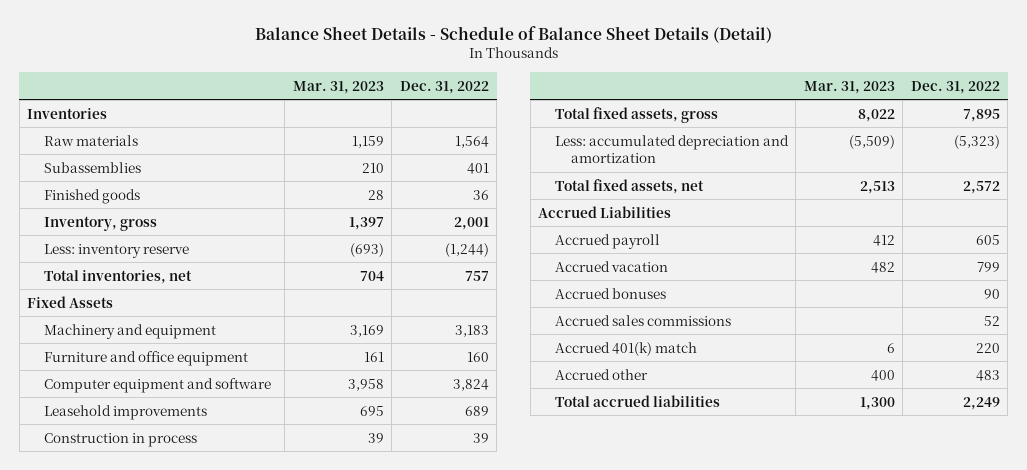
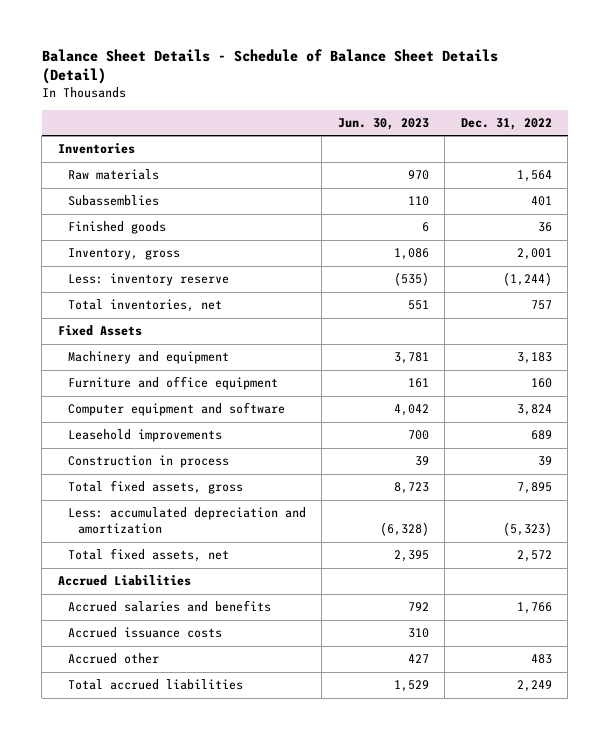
[292,80,384,94] Mar. 31, 2023 -> none
none -> [337,117,429,130] Jun. 30, 2023
[554,233,660,249] Accrued payroll -> none
[554,260,668,272] Accrued vacation -> none
[554,287,666,299] Accrued bonuses -> none
[554,314,731,326] Accrued sales commissions -> none
[554,341,697,356] Accrued 401(k) match -> none
none -> [67,600,271,613] Accrued salaries and benefits
none -> [67,627,222,639] Accrued issuance costs

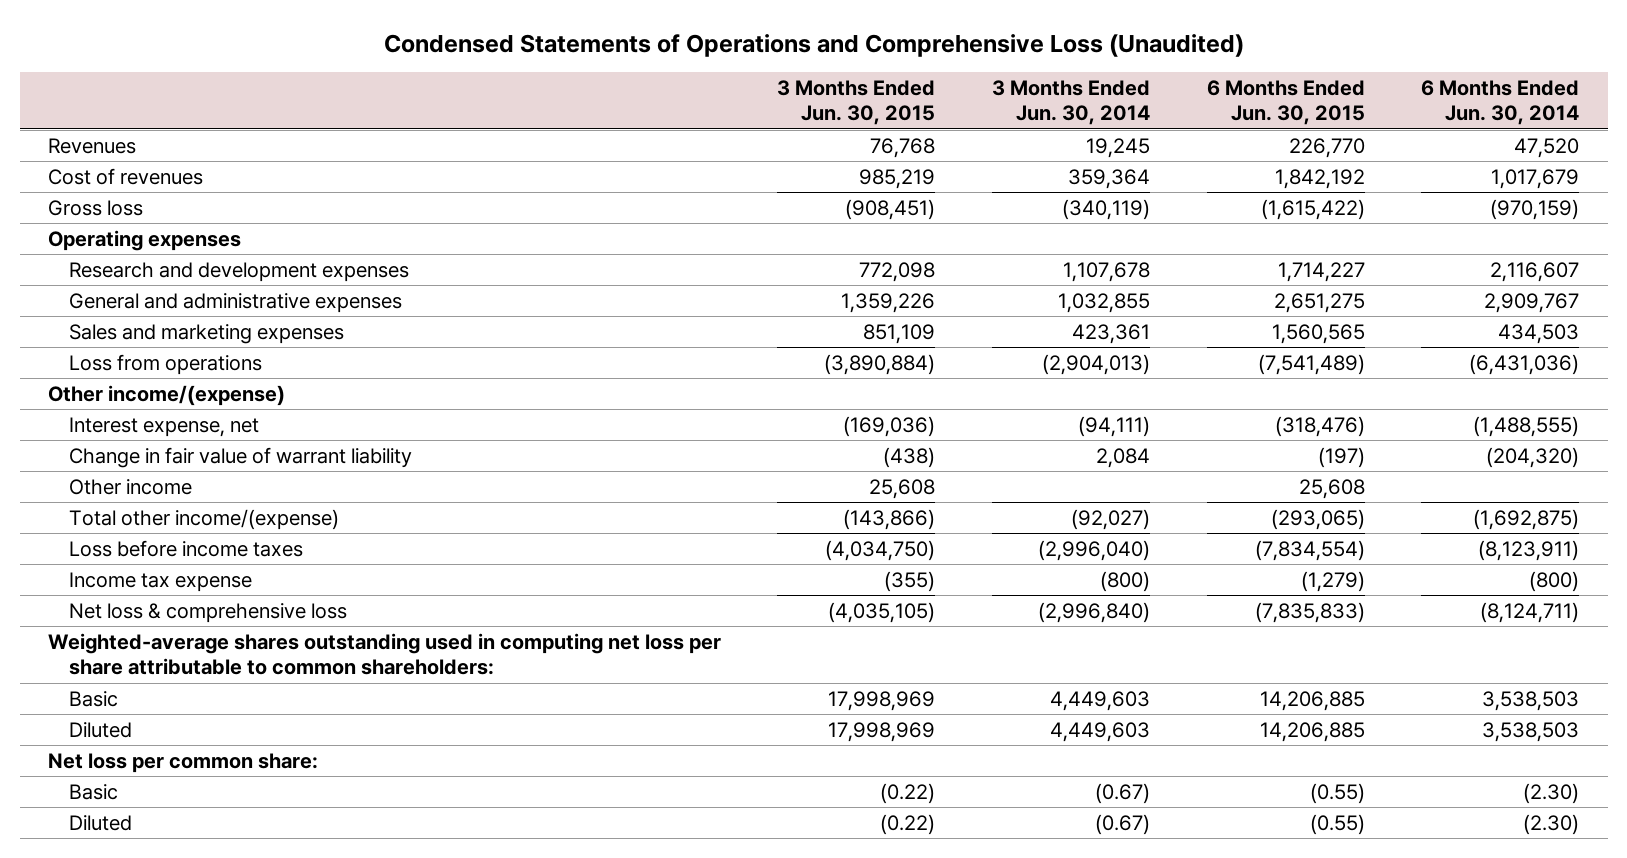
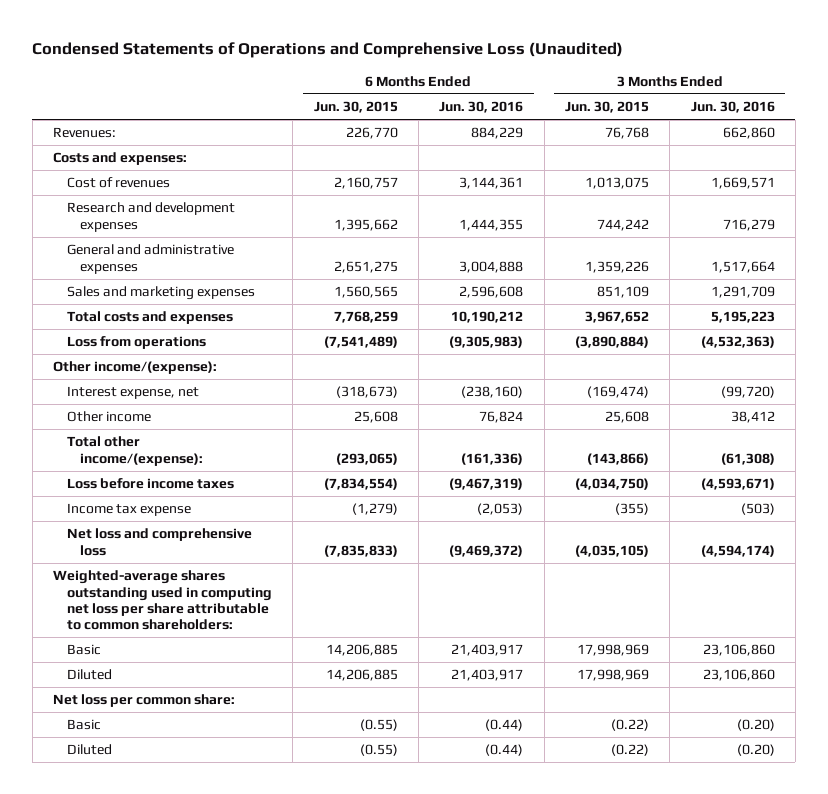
[992,80,1151,126] 3 Months Ended Jun. 30, 2014 -> none
[1421,80,1580,126] 6 Months Ended Jun. 30, 2014 -> none
none -> [439,101,524,114] Jun. 30, 2016
none -> [690,101,775,114] Jun. 30, 2016
[47,200,143,217] Gross loss -> none
[47,230,241,252] Operating expenses -> none
[47,138,136,155] Revenues -> [53,127,117,139] Revenues:
none -> [53,152,188,166] Costs and expenses:
[859,169,936,190] 985,219 -> [584,177,649,190] 1,013,075
[1274,169,1365,190] 1,842,192 -> [333,177,398,190] 2,160,757
[859,262,936,283] 772,098 -> [596,218,649,231] 744,242
[1277,262,1365,283] 1,714,227 -> [333,218,398,231] 1,395,662
none -> [66,311,233,325] Total costs and expenses
[68,447,412,469] Change in fair value of warrant liability -> none
[47,385,285,407] Other income/(expense) -> [53,361,218,375] Other income/(expense):
[843,416,936,438] (169,036) -> [586,386,649,399] (169,474)
[1274,416,1365,438] (318,476) -> [335,386,398,399] (318,673)
[68,509,339,531] Total other income/(expense) -> [66,436,204,466] Total other income/(expense):
[68,603,347,624] Net loss & comprehensive loss -> [66,528,252,556] Net loss and comprehensive loss

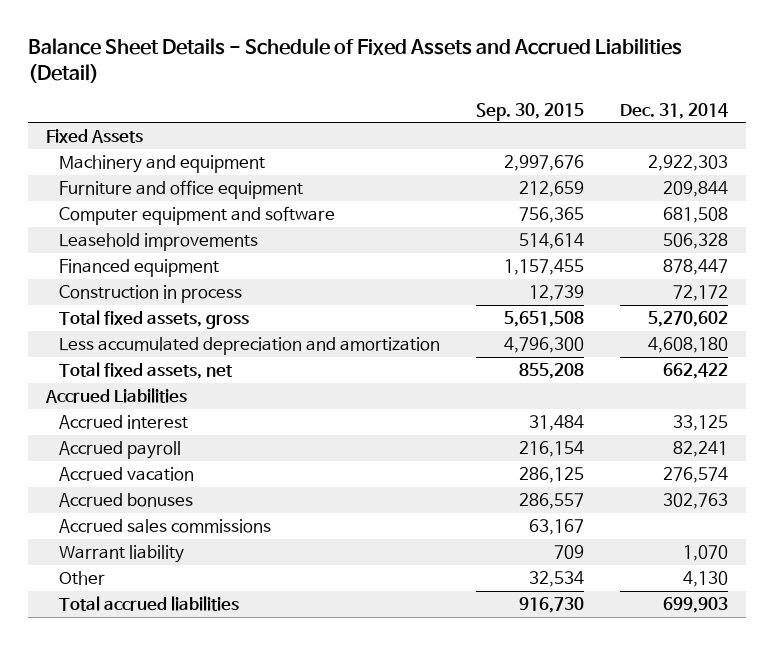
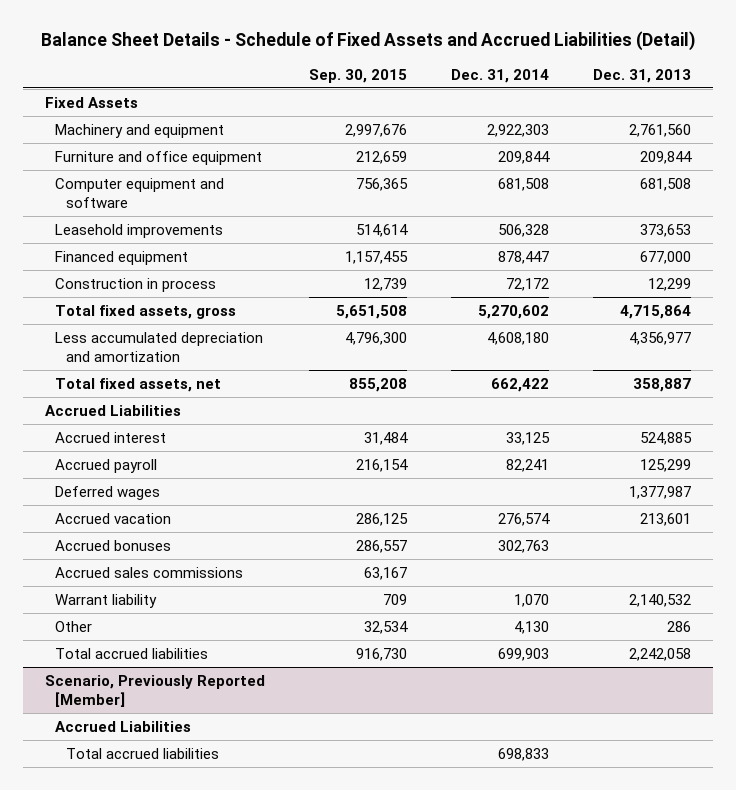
none -> [593,68,692,83] Dec. 31, 2013
none -> [55,485,161,500] Deferred wages
none -> [44,674,265,707] Scenario, Previously Reported [Member]
none -> [55,720,192,732] Accrued Liabilities
none -> [65,747,219,759] Total accrued liabilities

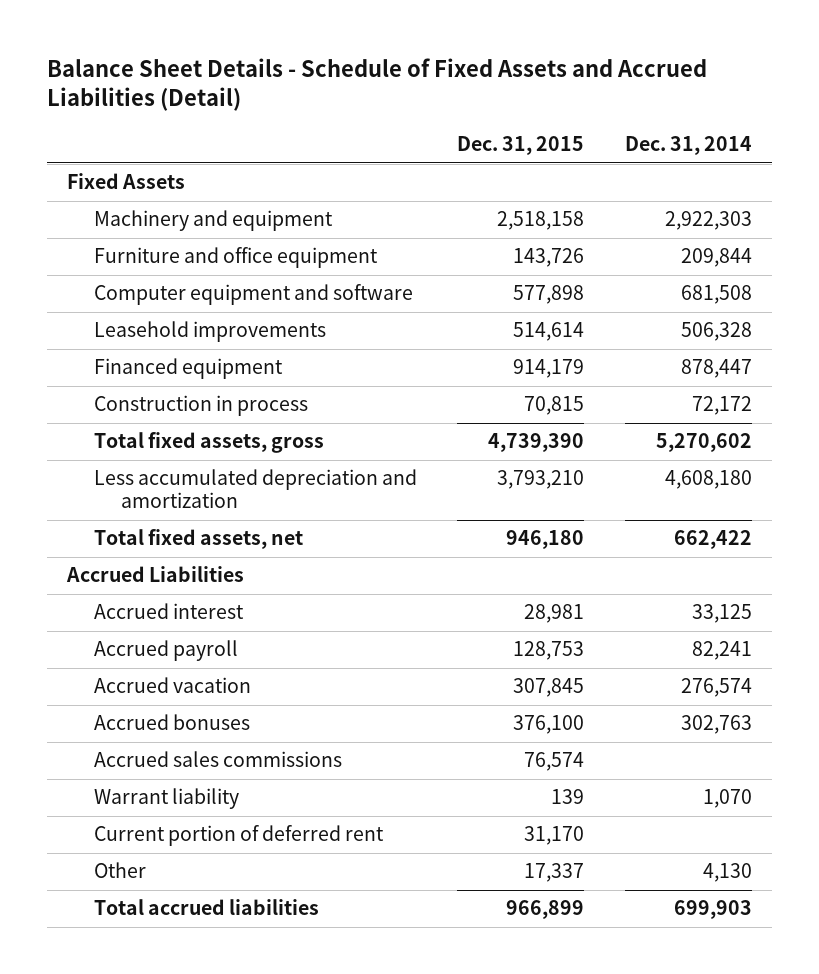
[308,68,407,83] Sep. 30, 2015 -> none
[593,68,692,83] Dec. 31, 2013 -> none
none -> [457,136,585,156] Dec. 31, 2015
[55,485,161,500] Deferred wages -> none
none -> [93,825,384,847] Current portion of deferred rent
[44,674,265,707] Scenario, Previously Reported [Member] -> none
[55,720,192,732] Accrued Liabilities -> none
[65,747,219,759] Total accrued liabilities -> none

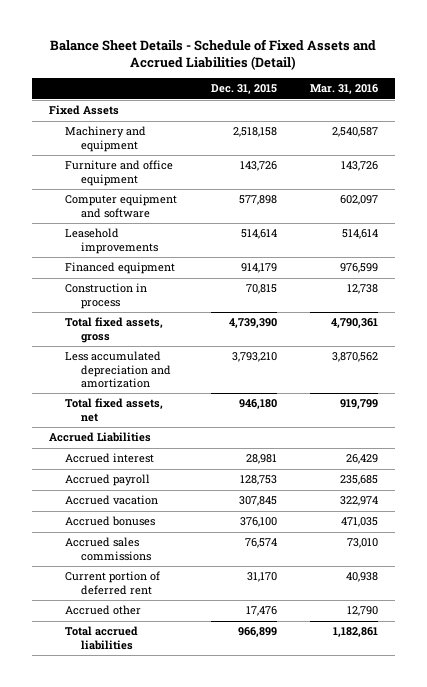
[624,136,752,156] Dec. 31, 2014 -> none
none -> [309,84,378,95] Mar. 31, 2016
[93,788,239,810] Warrant liability -> none
[93,862,146,879] Other -> [65,605,142,616] Accrued other
[524,863,585,883] 17,337 -> [245,606,277,617] 17,476

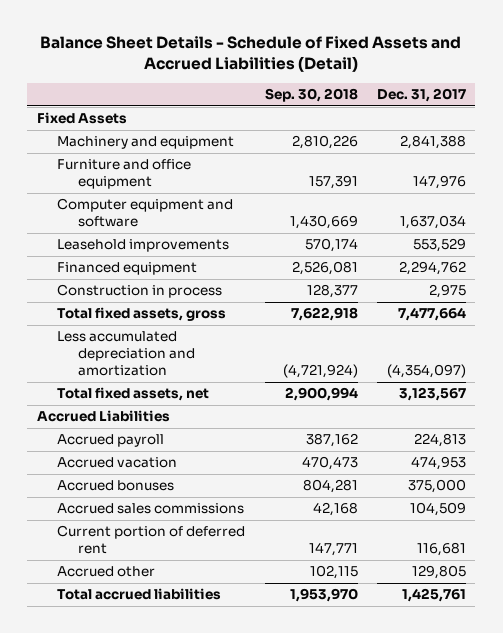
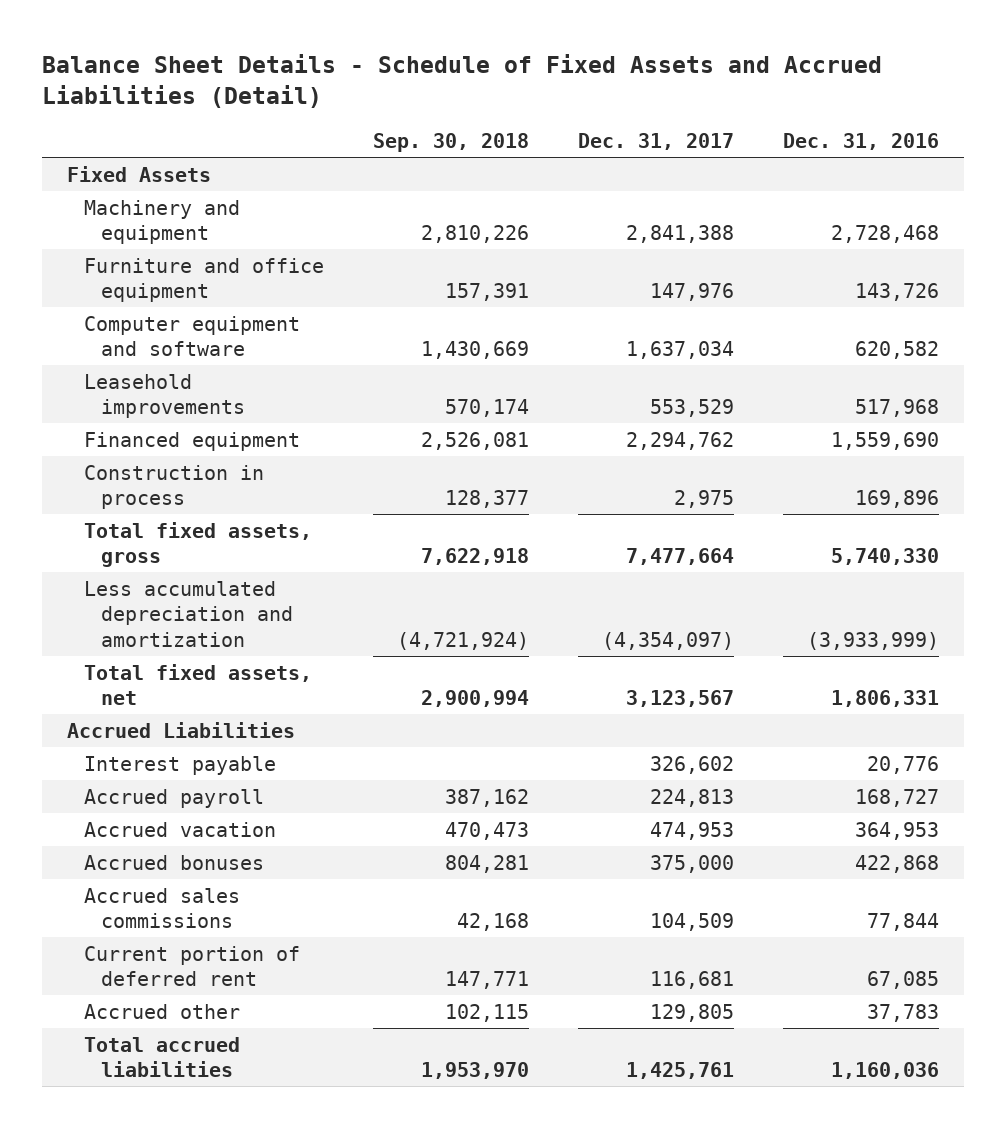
none -> [783,133,940,151] Dec. 31, 2016
none -> [83,755,276,775] Interest payable

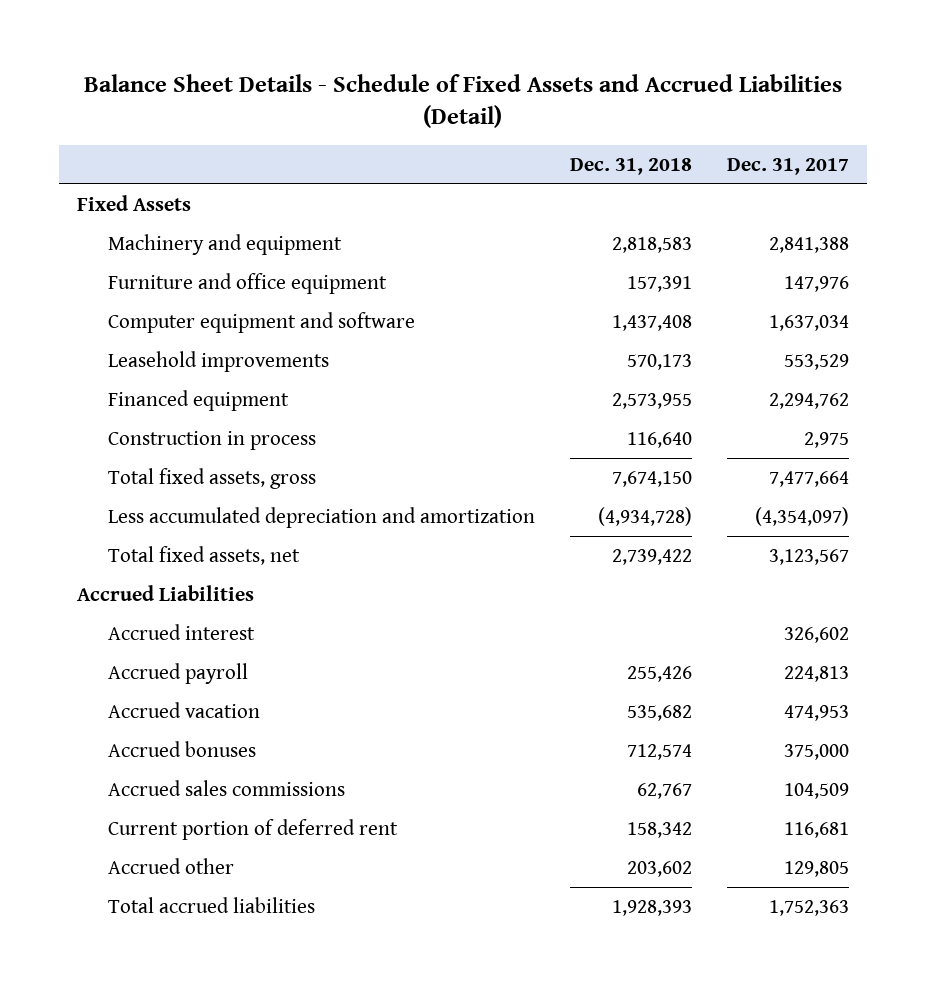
[372,133,529,153] Sep. 30, 2018 -> none
[783,133,940,151] Dec. 31, 2016 -> none
none -> [570,158,693,176] Dec. 31, 2018
[83,755,276,775] Interest payable -> [108,623,256,640] Accrued interest
[626,1062,735,1080] 1,425,761 -> [769,899,850,916] 1,752,363

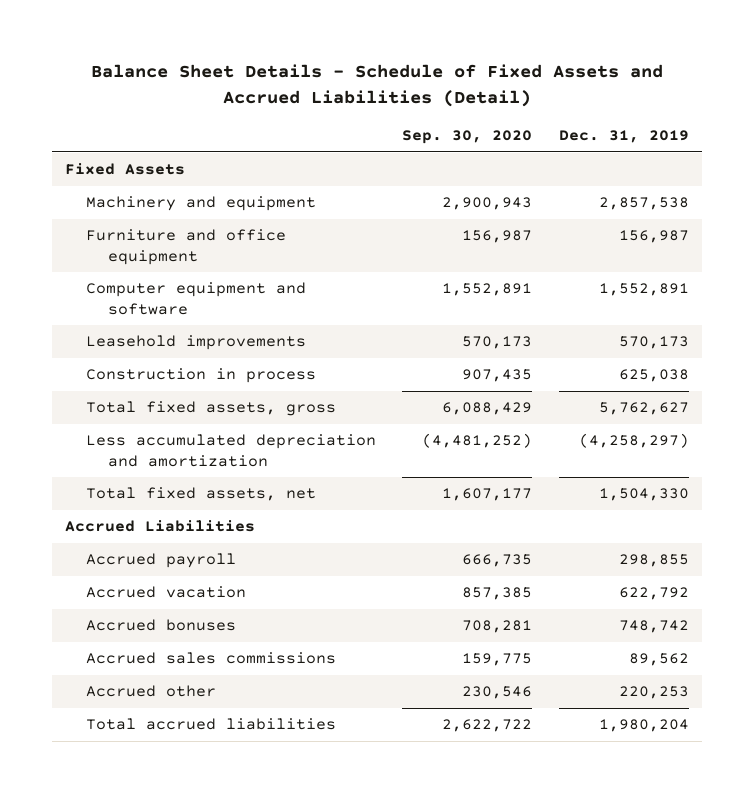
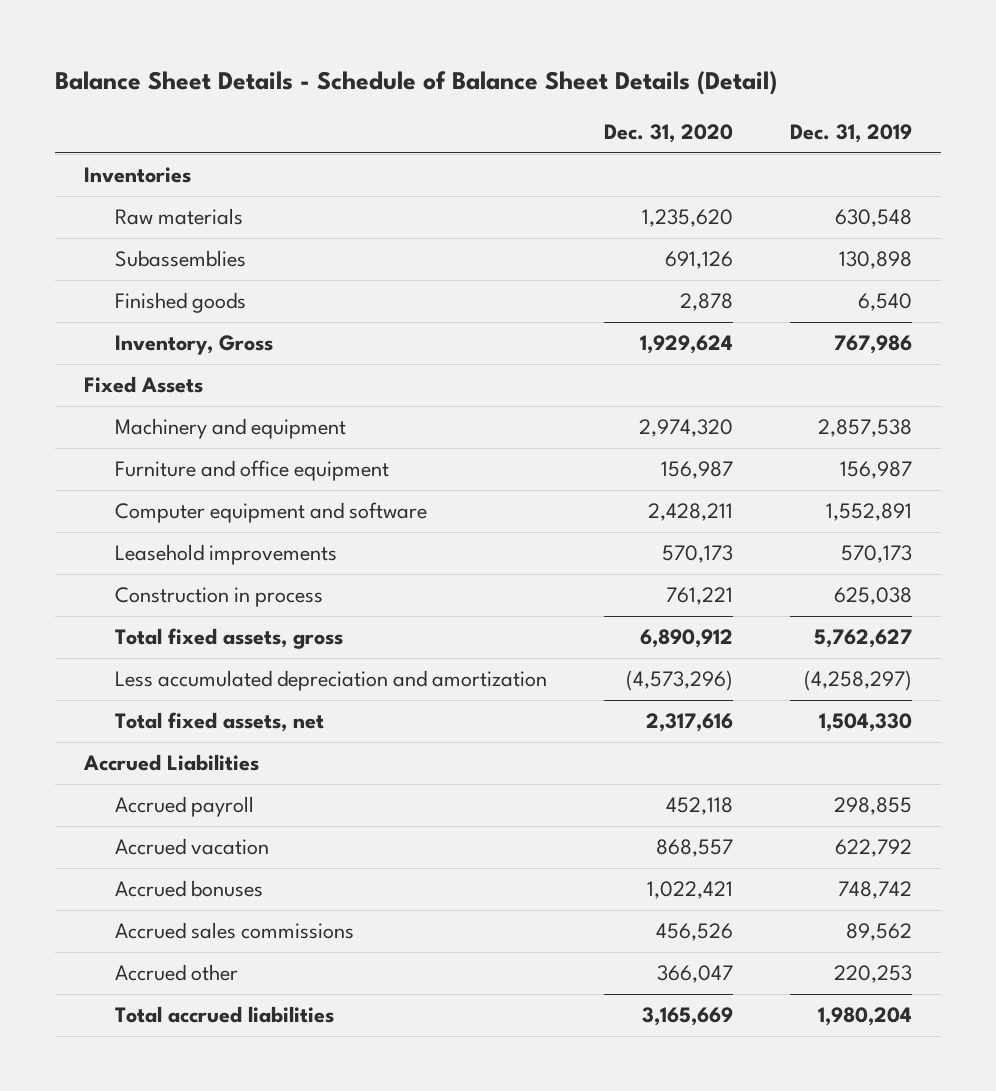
[90,64,663,107] Balance Sheet Details - Schedule of Fixed Assets and Accrued Liabilities (Detail) -> [55,71,778,96] Balance Sheet Details - Schedule of Balance Sheet Details (Detail)
[402,130,533,145] Sep. 30, 2020 -> none
none -> [604,124,734,144] Dec. 31, 2020
none -> [83,167,191,184] Inventories
none -> [115,208,244,226] Raw materials
none -> [115,250,247,268] Subassemblies
none -> [115,292,247,314] Finished goods
none -> [115,335,274,356] Inventory, Gross

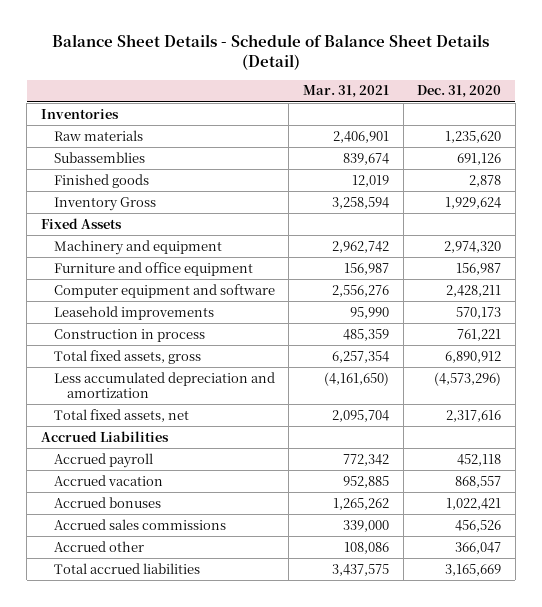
[790,124,913,144] Dec. 31, 2019 -> none
none -> [303,85,390,99] Mar. 31, 2021
[115,335,274,356] Inventory, Gross -> [53,196,156,211] Inventory Gross

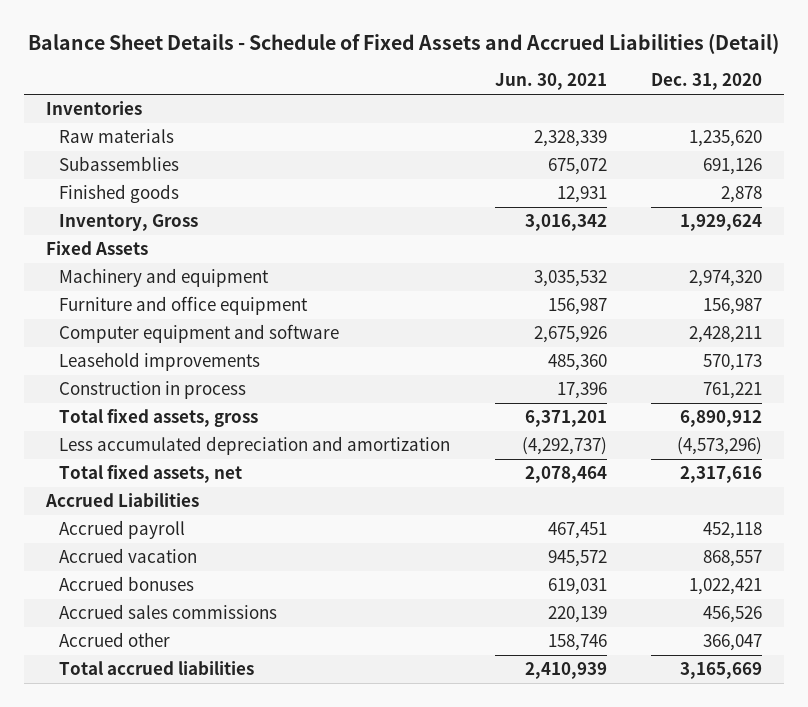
[51,33,489,70] Balance Sheet Details - Schedule of Balance Sheet Details (Detail) -> [28,32,780,54] Balance Sheet Details - Schedule of Fixed Assets and Accrued Liabilities (Detail)
[303,85,390,99] Mar. 31, 2021 -> none
none -> [494,73,607,91] Jun. 30, 2021
[53,196,156,211] Inventory Gross -> [59,214,199,232] Inventory, Gross

